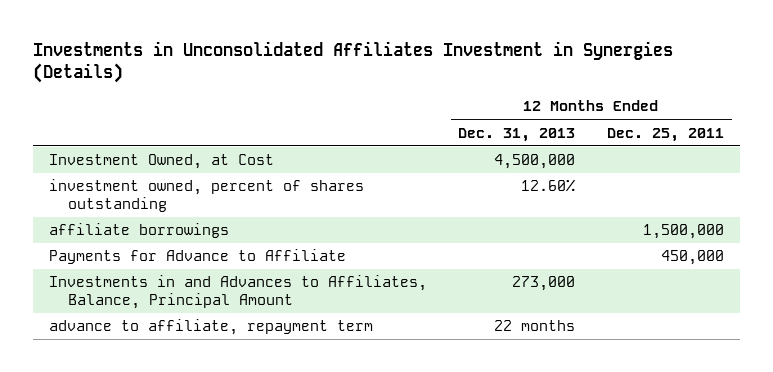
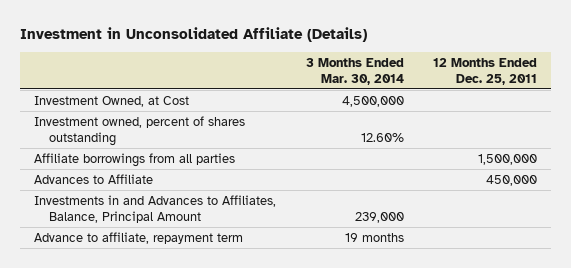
[33,40,674,84] Investments in Unconsolidated Affiliates Investment in Synergies (Details) -> [19,27,367,43] Investment in Unconsolidated Affiliate (Details)
[458,127,576,142] Dec. 31, 2013 -> none
none -> [305,57,404,85] 3 Months Ended Mar. 30, 2014
[48,179,364,213] investment owned, percent of shares outstanding -> [34,115,246,146] Investment owned, percent of shares outstanding
[48,223,229,239] affiliate borrowings -> [34,152,236,167] Affiliate borrowings from all parties
[48,249,346,265] Payments for Advance to Affiliate -> [34,173,154,184] Advances to Affiliate
[48,319,373,336] advance to affiliate, repayment term -> [34,231,244,244] Advance to affiliate, repayment term

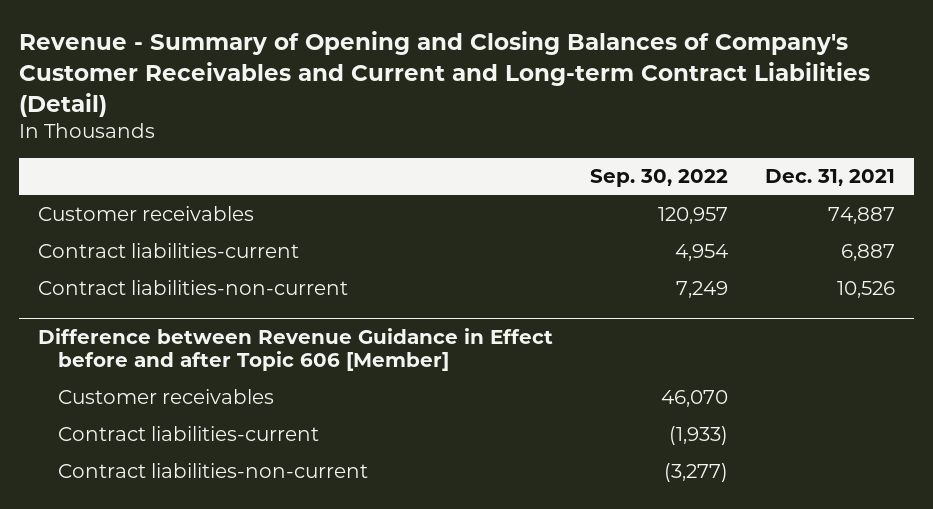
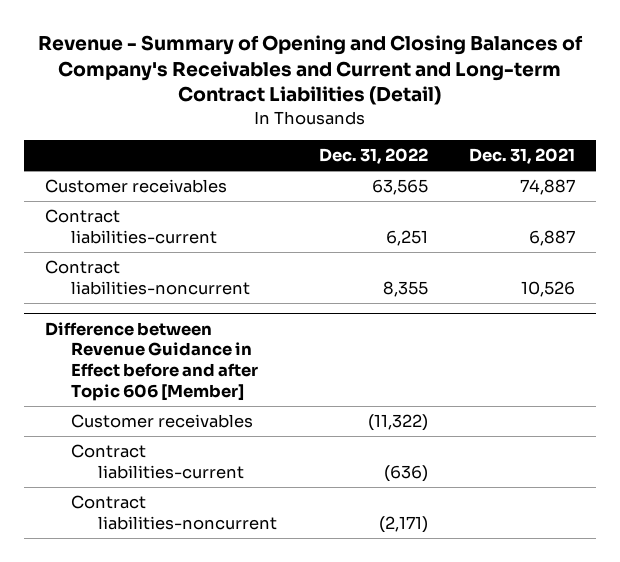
[19,31,871,117] Revenue - Summary of Opening and Closing Balances of Company's Customer Receivables and Current and Long-term Contract Liabilities (Detail) -> [38,34,584,106] Revenue - Summary of Opening and Closing Balances of Company's Receivables and Current and Long-term Contract Liabilities (Detail)
[590,169,729,188] Sep. 30, 2022 -> none
none -> [318,148,428,165] Dec. 31, 2022
[37,280,348,296] Contract liabilities-non-current -> [44,260,251,295] Contract liabilities-noncurrent
[58,463,369,479] Contract liabilities-non-current -> [71,495,277,530] Contract liabilities-noncurrent

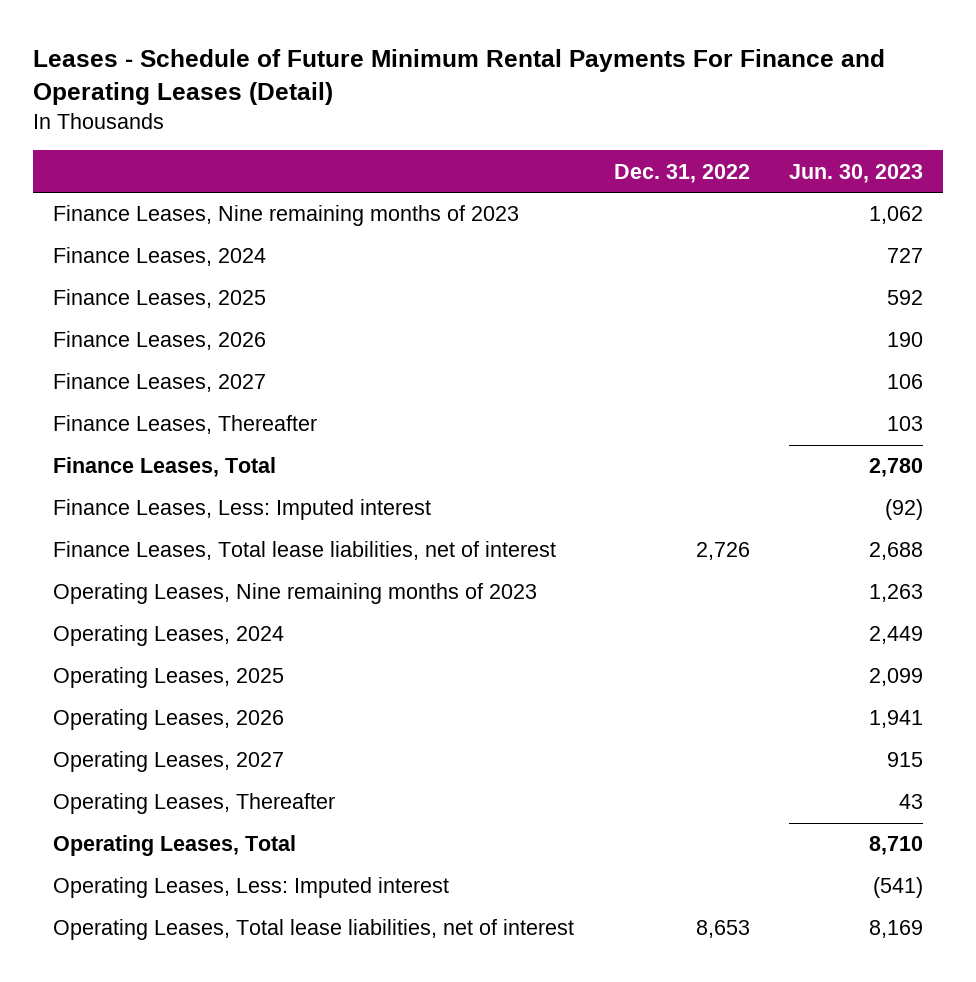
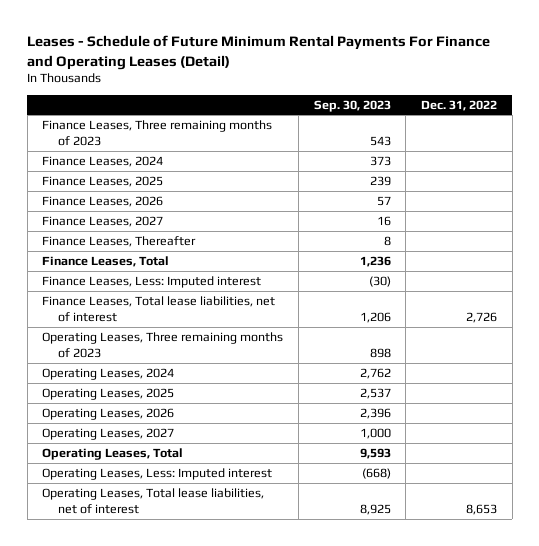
[789,163,924,183] Jun. 30, 2023 -> none
none -> [313,99,391,112] Sep. 30, 2023
[53,205,520,227] Finance Leases, Nine remaining months of 2023 -> [42,119,273,146] Finance Leases, Three remaining months of 2023
[53,583,538,605] Operating Leases, Nine remaining months of 2023 -> [42,331,284,358] Operating Leases, Three remaining months of 2023
[53,793,336,815] Operating Leases, Thereafter -> none

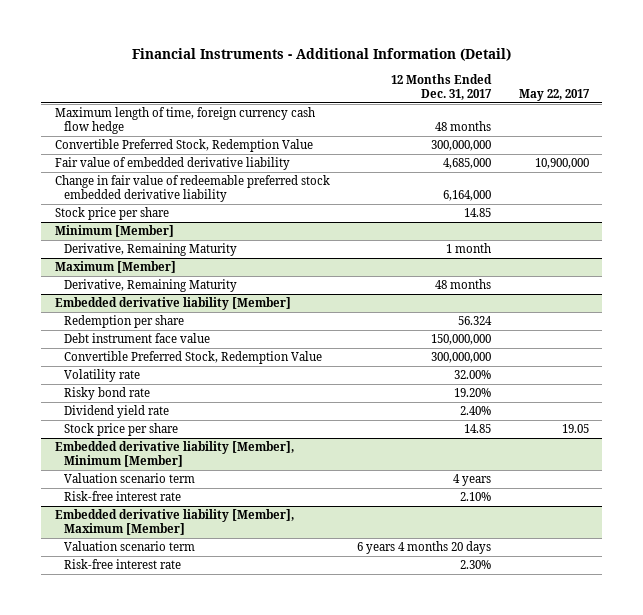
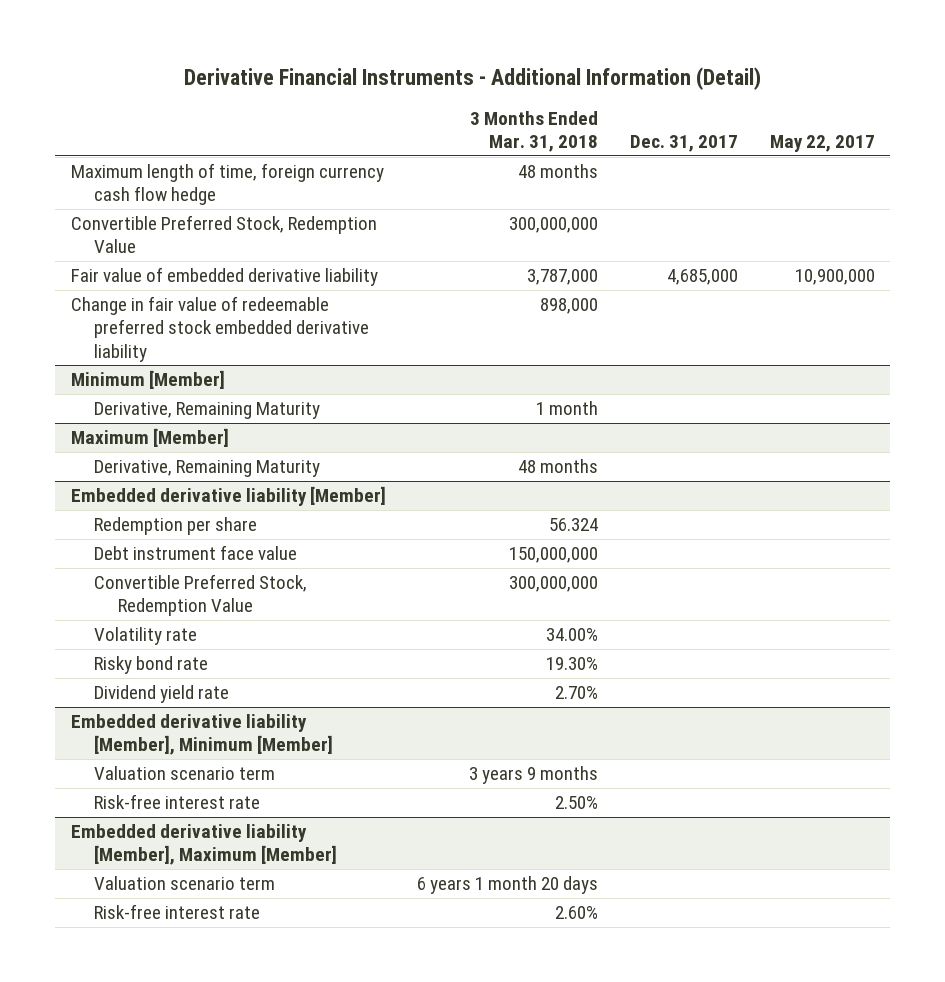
[131,47,511,61] Financial Instruments - Additional Information (Detail) -> [183,66,761,90] Derivative Financial Instruments - Additional Information (Detail)
[391,74,493,100] 12 Months Ended Dec. 31, 2017 -> none
none -> [470,111,599,153] 3 Months Ended Mar. 31, 2018
none -> [630,135,739,153] Dec. 31, 2017
[54,207,169,221] Stock price per share -> none
[63,423,178,437] Stock price per share -> none

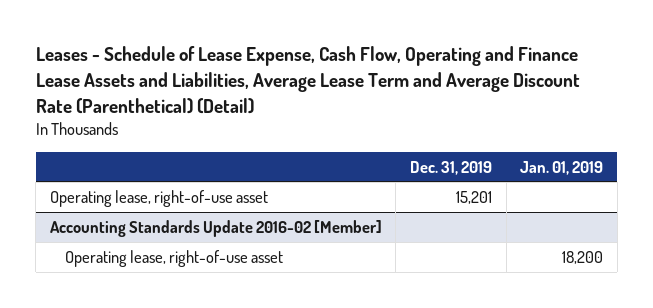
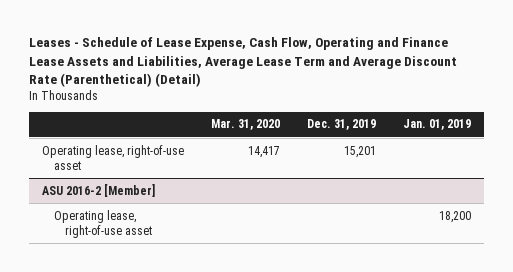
none -> [210,119,280,131] Mar. 31, 2020
[49,219,382,237] Accounting Standards Update 2016-02 [Member] -> [42,183,156,197] ASU 2016-2 [Member]

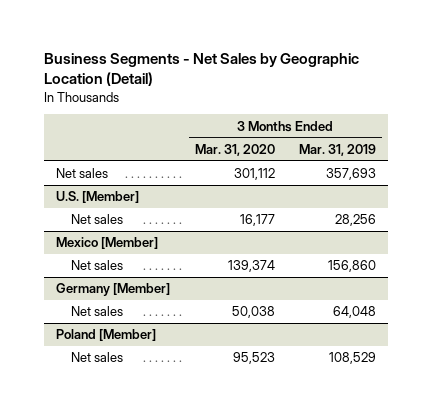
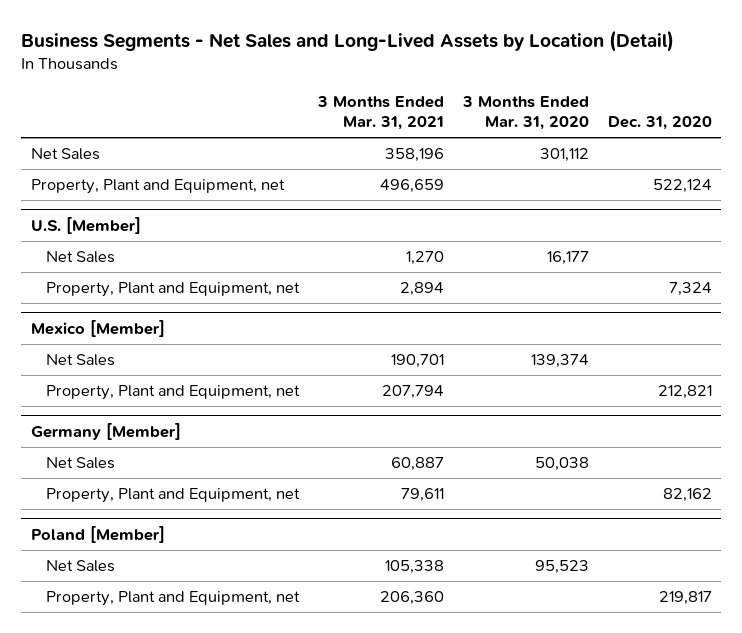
[44,53,360,87] Business Segments - Net Sales by Geographic Location (Detail) -> [21,29,675,52] Business Segments - Net Sales and Long-Lived Assets by Location (Detail)
[299,143,377,156] Mar. 31, 2019 -> none
none -> [316,96,444,131] 3 Months Ended Mar. 31, 2021
none -> [607,116,712,131] Dec. 31, 2020
[56,168,109,179] Net sales -> [30,148,100,161] Net Sales
none -> [30,179,285,195] Property, Plant and Equipment, net
[71,214,124,225] Net sales -> [45,251,115,264] Net Sales
none -> [45,282,300,298] Property, Plant and Equipment, net
[71,260,124,271] Net sales -> [45,354,115,367] Net Sales
none -> [45,385,300,401] Property, Plant and Equipment, net
[71,306,124,317] Net sales -> [45,457,115,470] Net Sales
none -> [45,488,300,504] Property, Plant and Equipment, net
[71,352,124,363] Net sales -> [45,560,115,573] Net Sales
none -> [45,591,300,607] Property, Plant and Equipment, net

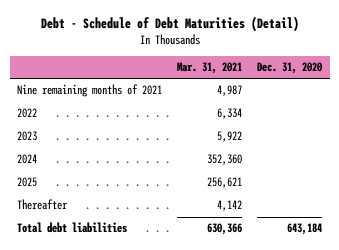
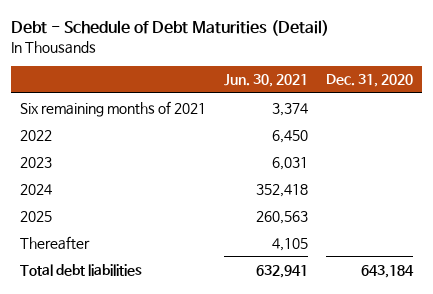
[177,62,243,75] Mar. 31, 2021 -> none
none -> [224,74,309,88] Jun. 30, 2021
[17,84,163,98] Nine remaining months of 2021 -> [20,100,207,117] Six remaining months of 2021

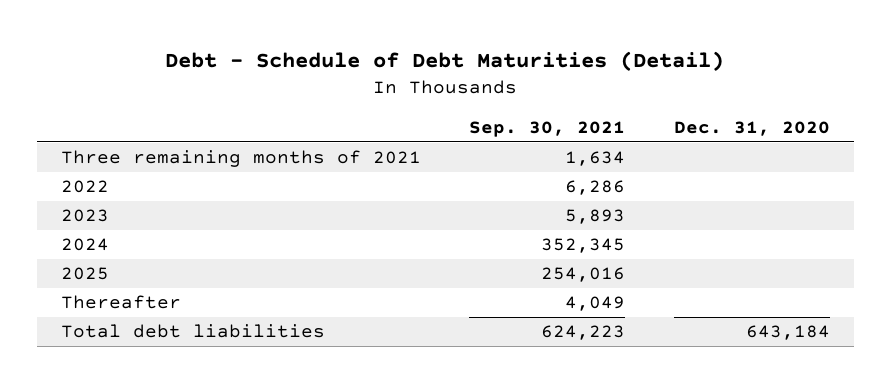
[224,74,309,88] Jun. 30, 2021 -> none
none -> [469,120,626,137] Sep. 30, 2021
[20,100,207,117] Six remaining months of 2021 -> [60,150,421,168] Three remaining months of 2021

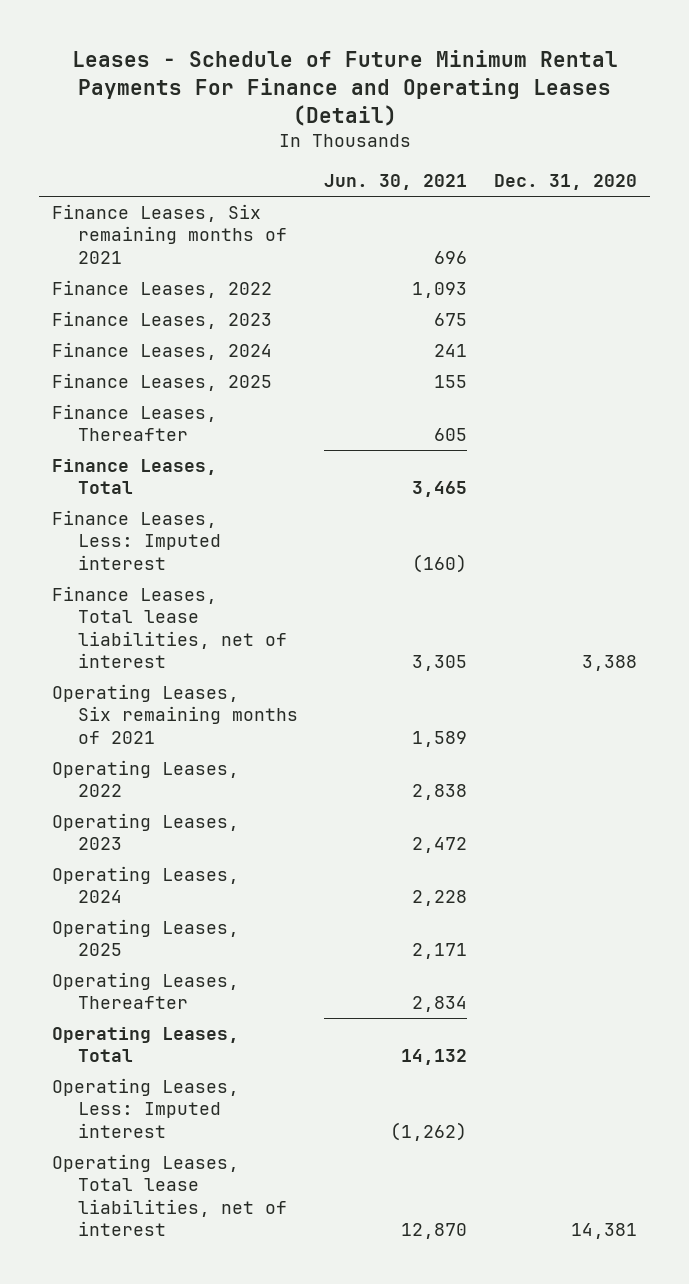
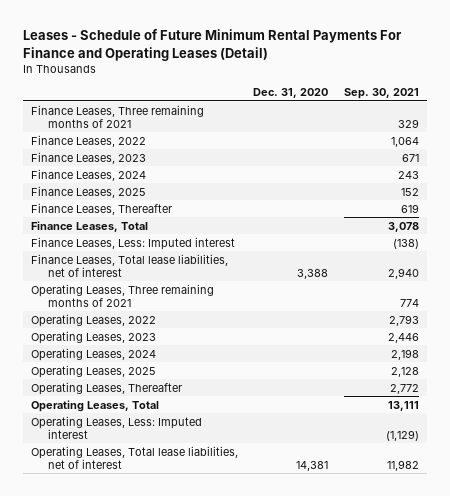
[324,174,468,191] Jun. 30, 2021 -> none
none -> [344,88,420,100] Sep. 30, 2021
[52,204,288,264] Finance Leases, Six remaining months of 2021 -> [30,104,204,128] Finance Leases, Three remaining months of 2021
[52,684,299,744] Operating Leases, Six remaining months of 2021 -> [30,283,214,307] Operating Leases, Three remaining months of 2021

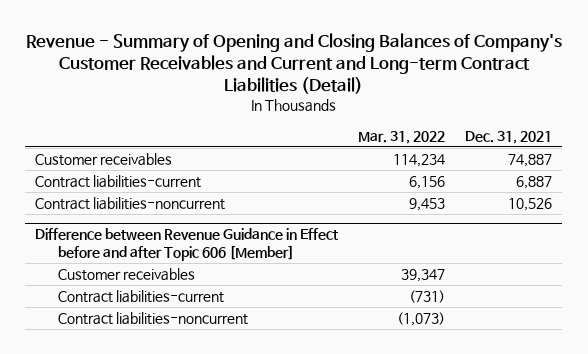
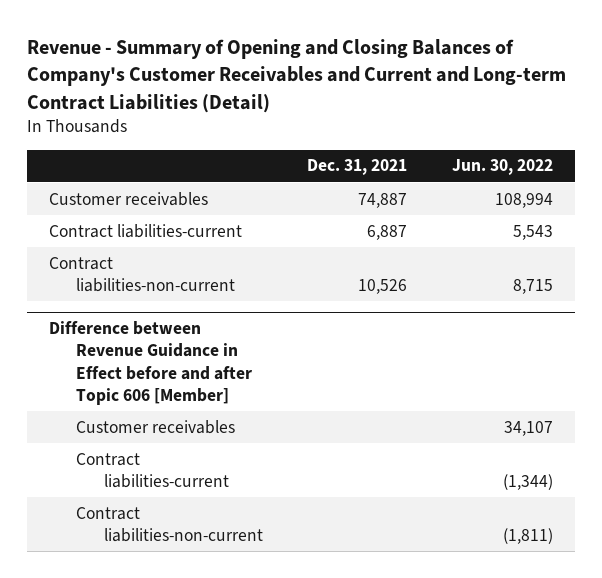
[358,130,446,144] Mar. 31, 2022 -> none
none -> [451,159,553,176] Jun. 30, 2022
[35,197,226,211] Contract liabilities-noncurrent -> [48,256,236,293] Contract liabilities-non-current
[57,312,248,326] Contract liabilities-noncurrent -> [76,506,264,543] Contract liabilities-non-current

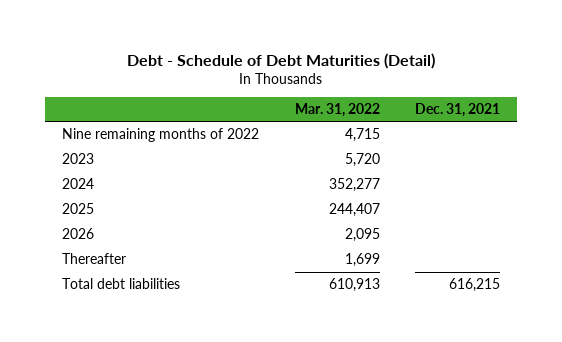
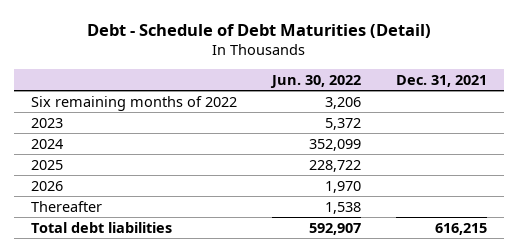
[294,102,380,117] Mar. 31, 2022 -> none
none -> [269,74,361,88] Jun. 30, 2022
[62,128,260,143] Nine remaining months of 2022 -> [30,95,237,111] Six remaining months of 2022

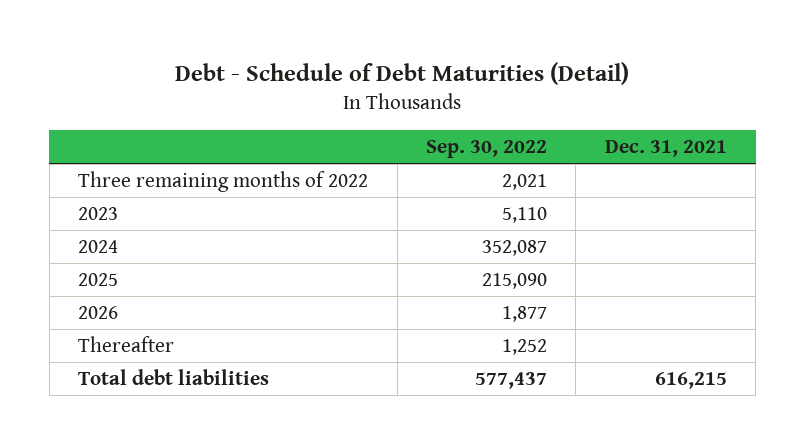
[269,74,361,88] Jun. 30, 2022 -> none
none -> [425,140,547,159] Sep. 30, 2022
[30,95,237,111] Six remaining months of 2022 -> [78,171,369,193] Three remaining months of 2022

